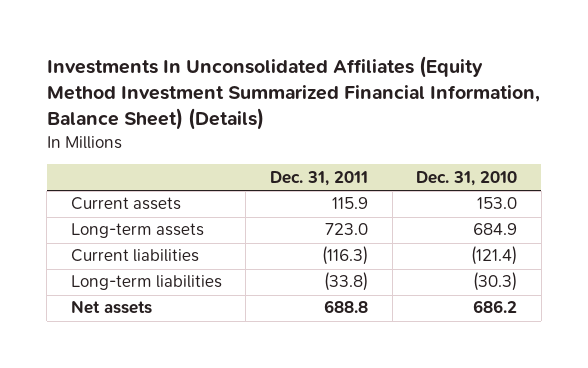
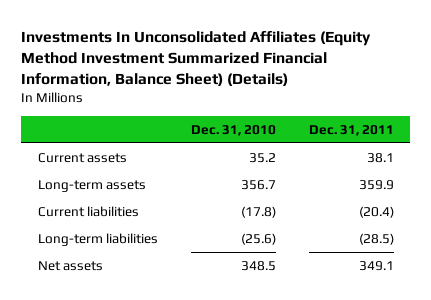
[332,197,369,210] 115.9 -> [366,152,394,163] 38.1
[477,197,518,210] 153.0 -> [248,152,276,163] 35.2
[325,223,369,236] 723.0 -> [358,179,394,190] 359.9
[473,223,518,236] 684.9 -> [240,179,276,190] 356.7
[322,246,369,266] (116.3) -> [358,205,394,218] (20.4)
[471,246,518,266] (121.4) -> [240,205,276,218] (17.8)
[324,272,369,292] (33.8) -> [358,232,394,245] (28.5)
[473,272,518,292] (30.3) -> [240,232,276,245] (25.6)
[324,300,369,314] 688.8 -> [358,260,394,271] 349.1
[473,300,518,314] 686.2 -> [240,260,276,271] 348.5

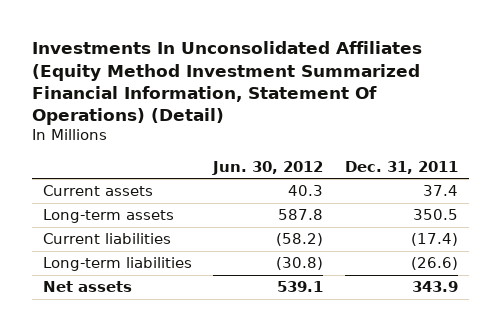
[21,31,372,87] Investments In Unconsolidated Affiliates (Equity Method Investment Summarized Financial Information, Balance Sheet) (Details) -> [32,41,423,125] Investments In Unconsolidated Affiliates (Equity Method Investment Summarized Financial Information, Statement Of Operations) (Detail)
[190,124,276,136] Dec. 31, 2010 -> none
none -> [212,160,324,175] Jun. 30, 2012
[366,152,394,163] 38.1 -> [422,185,458,197] 37.4
[358,179,394,190] 359.9 -> [412,209,458,221] 350.5
[358,205,394,218] (20.4) -> [410,233,458,247] (17.4)
[358,232,394,245] (28.5) -> [410,257,458,271] (26.6)
[358,260,394,271] 349.1 -> [411,281,458,293] 343.9

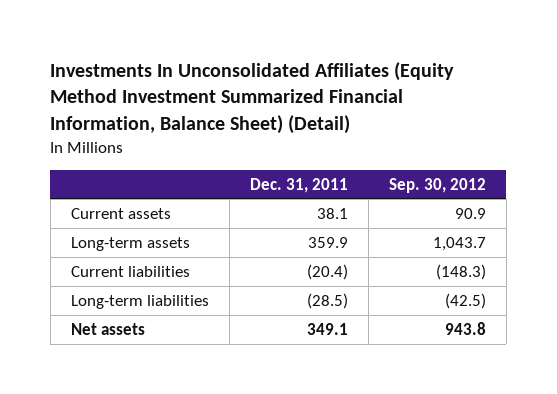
[32,41,423,125] Investments In Unconsolidated Affiliates (Equity Method Investment Summarized Financial Information, Statement Of Operations) (Detail) -> [50,61,455,134] Investments In Unconsolidated Affiliates (Equity Method Investment Summarized Financial Information, Balance Sheet) (Detail)
[212,160,324,175] Jun. 30, 2012 -> none
none -> [388,177,486,193] Sep. 30, 2012
[422,185,458,197] 37.4 -> [316,207,348,219] 38.1
[412,209,458,221] 350.5 -> [307,236,348,248] 359.9
[410,233,458,247] (17.4) -> [306,263,348,280] (20.4)
[410,257,458,271] (26.6) -> [306,292,348,309] (28.5)
[411,281,458,293] 343.9 -> [306,322,348,335] 349.1

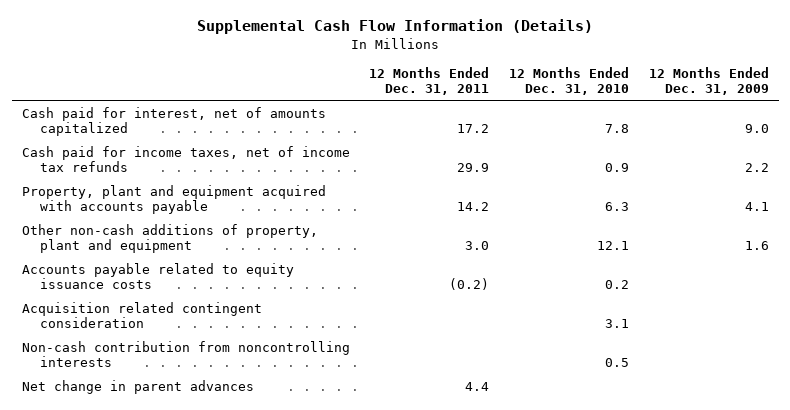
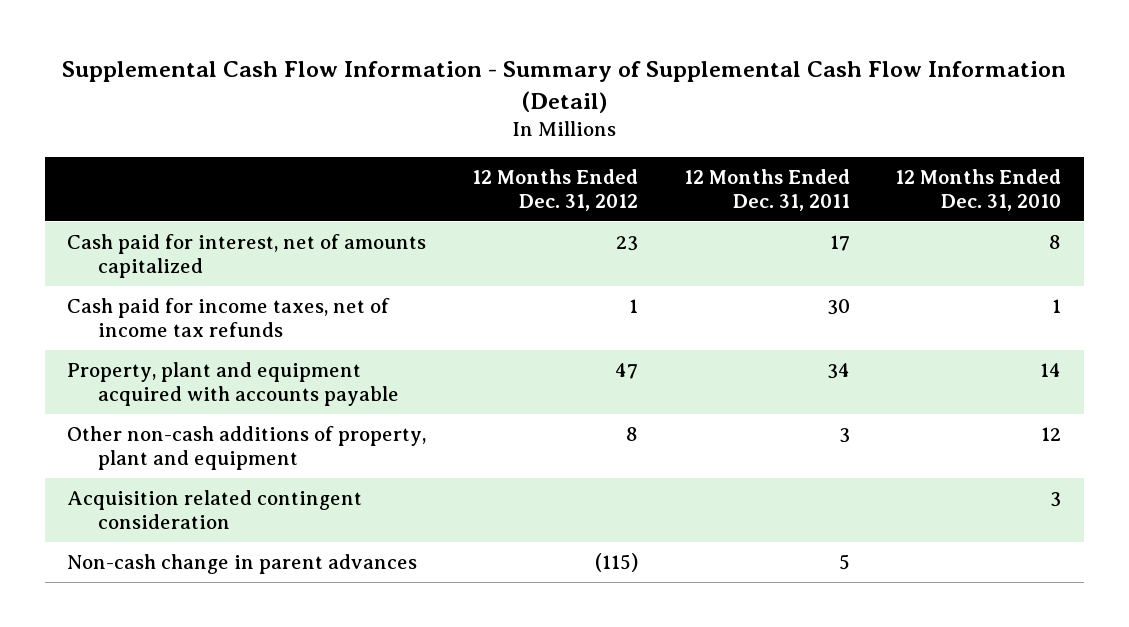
[197,19,594,35] Supplemental Cash Flow Information (Details) -> [62,60,1067,113] Supplemental Cash Flow Information - Summary of Supplemental Cash Flow Information (Detail)
[648,67,769,96] 12 Months Ended Dec. 31, 2009 -> none
none -> [471,169,638,211] 12 Months Ended Dec. 31, 2012
[21,262,294,289] Accounts payable related to equity issuance costs -> none
[21,340,350,367] Non-cash contribution from noncontrolling interests -> none
[457,123,490,133] 17.2 -> [829,235,850,252] 17
[605,123,630,133] 7.8 -> [1049,235,1062,250] 8
[457,162,490,172] 29.9 -> [826,299,850,316] 30
[605,162,630,172] 0.9 -> [1052,299,1062,314] 1
[457,201,490,211] 14.2 -> [826,363,850,380] 34
[605,201,630,211] 6.3 -> [1040,363,1062,378] 14
[465,240,490,250] 3.0 -> [838,428,850,444] 3
[597,240,630,250] 12.1 -> [1041,427,1062,442] 12
[605,318,630,328] 3.1 -> [1050,492,1062,508] 3
[21,379,254,394] Net change in parent advances -> [67,554,418,575] Non-cash change in parent advances
[465,381,490,391] 4.4 -> [838,554,850,571] 5

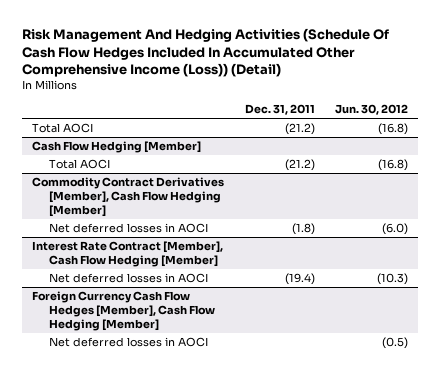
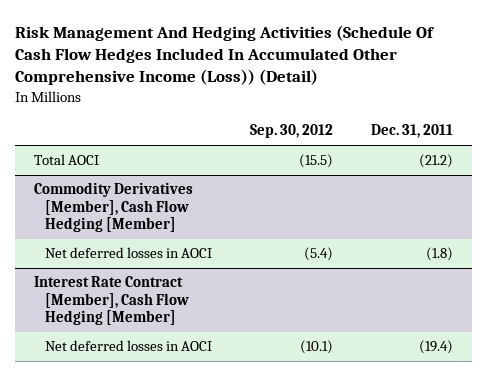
[334,104,408,116] Jun. 30, 2012 -> none
none -> [250,124,334,139] Sep. 30, 2012
[32,141,202,154] Cash Flow Hedging [Member] -> none
[48,159,110,170] Total AOCI -> none
[32,177,225,218] Commodity Contract Derivatives [Member], Cash Flow Hedging [Member] -> [34,182,194,233] Commodity Derivatives [Member], Cash Flow Hedging [Member]
[32,291,215,332] Foreign Currency Cash Flow Hedges [Member], Cash Flow Hedging [Member] -> none
[48,337,208,348] Net deferred losses in AOCI -> none

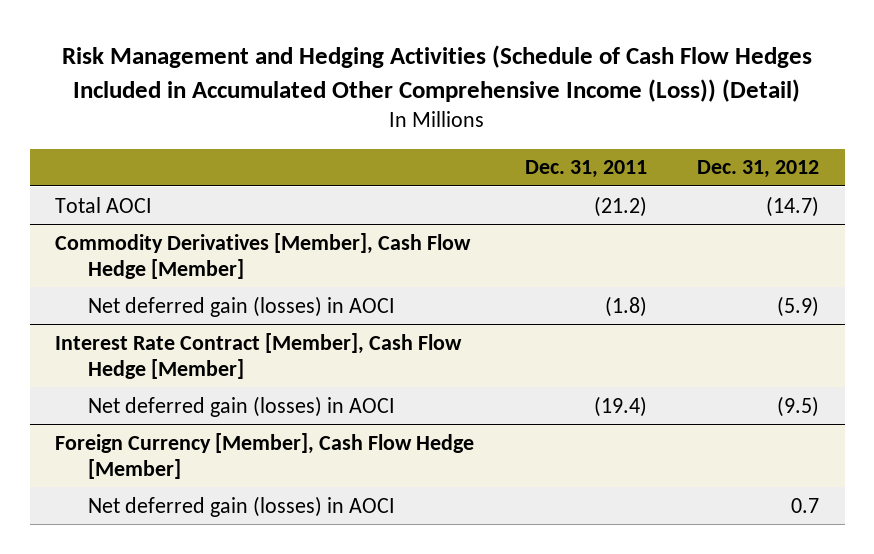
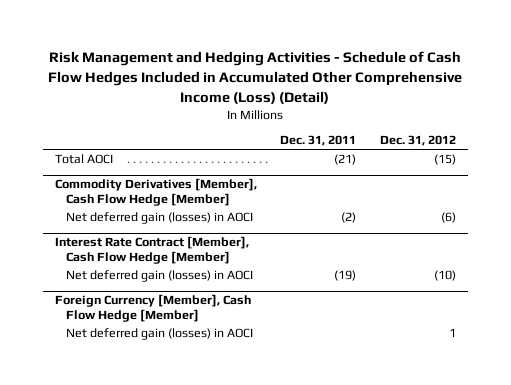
[62,44,813,102] Risk Management and Hedging Activities (Schedule of Cash Flow Hedges Included in Accumulated Other Comprehensive Income (Loss)) (Detail) -> [48,51,463,104] Risk Management and Hedging Activities - Schedule of Cash Flow Hedges Included in Accumulated Other Comprehensive Income (Loss) (Detail)
[593,195,647,217] (21.2) -> [334,153,357,165] (21)
[766,195,820,217] (14.7) -> [433,153,456,165] (15)
[604,295,647,317] (1.8) -> [341,211,357,223] (2)
[777,295,820,317] (5.9) -> [440,211,456,223] (6)
[593,395,647,417] (19.4) -> [334,269,357,281] (19)
[777,395,820,417] (9.5) -> [433,269,456,281] (10)
[791,497,820,513] 0.7 -> [448,327,456,337] 1

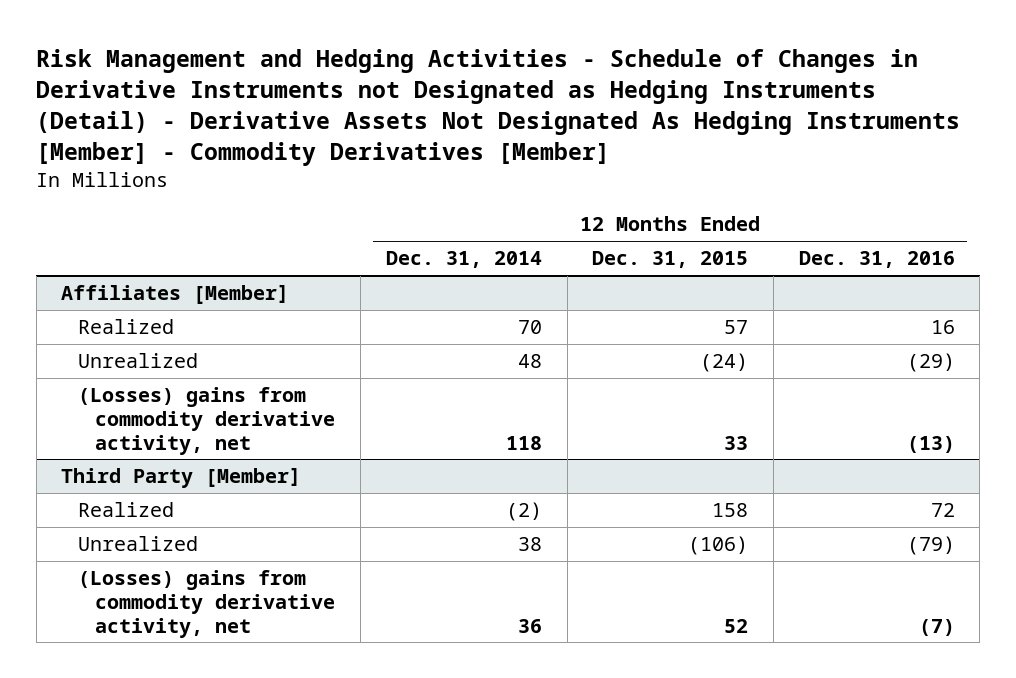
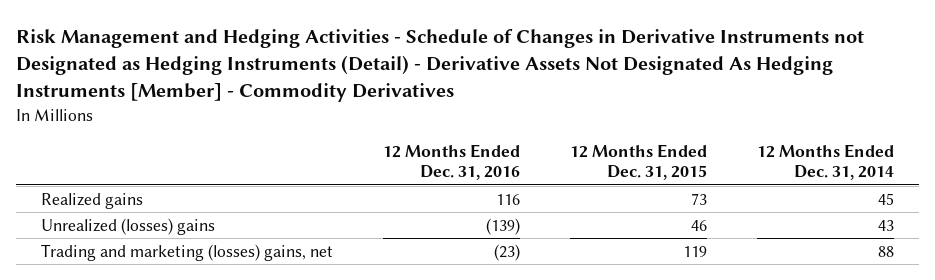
[36,49,961,167] Risk Management and Hedging Activities - Schedule of Changes in Derivative Instruments not Designated as Hedging Instruments (Detail) - Derivative Assets Not Designated As Hedging Instruments [Member] - Commodity Derivatives [Member] -> [15,28,864,103] Risk Management and Hedging Activities - Schedule of Changes in Derivative Instruments not Designated as Hedging Instruments (Detail) - Derivative Assets Not Designated As Hedging Instruments [Member] - Commodity Derivatives
[61,285,290,305] Affiliates [Member] -> none
[61,468,302,489] Third Party [Member] -> none
[78,502,175,518] Realized -> none
[78,536,199,552] Unrealized -> none
[78,570,336,638] (Losses) gains from commodity derivative activity, net -> none
[78,319,175,335] Realized -> [40,192,143,209] Realized gains
[517,320,542,335] 70 -> [877,192,894,205] 45
[724,320,749,335] 57 -> [690,192,707,205] 73
[930,320,955,335] 16 -> [495,193,520,205] 116
[78,353,199,369] Unrealized -> [40,217,215,235] Unrealized (losses) gains
[517,354,542,369] 48 -> [877,219,894,231] 43
[700,353,749,373] (24) -> [690,219,707,231] 46
[906,353,955,373] (29) -> [485,217,520,235] (139)
[78,387,336,455] (Losses) gains from commodity derivative activity, net -> [40,243,333,261] Trading and marketing (losses) gains, net
[505,435,542,450] 118 -> [877,245,894,257] 88
[724,435,749,450] 33 -> [682,245,707,257] 119
[906,435,955,453] (13) -> [493,243,520,261] (23)

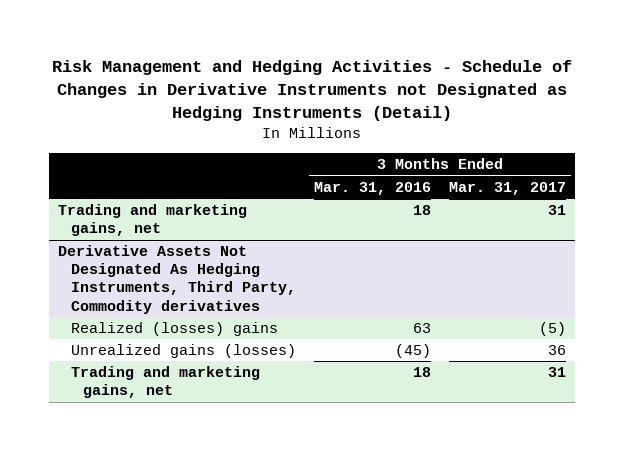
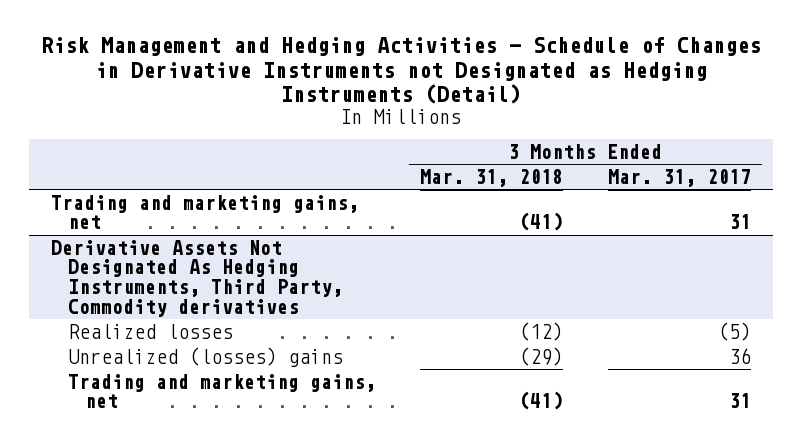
[313,181,431,195] Mar. 31, 2016 -> none
none -> [420,169,564,188] Mar. 31, 2018
[70,322,278,337] Realized (losses) gains -> [67,323,233,339] Realized losses
[70,344,296,359] Unrealized gains (losses) -> [67,346,343,367] Unrealized (losses) gains

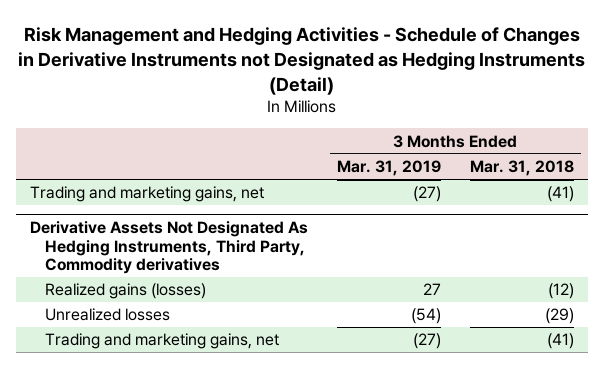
[607,169,751,188] Mar. 31, 2017 -> none
none -> [337,160,442,177] Mar. 31, 2019
[67,323,233,339] Realized losses -> [44,283,206,300] Realized gains (losses)
[67,346,343,367] Unrealized (losses) gains -> [44,308,170,322] Unrealized losses

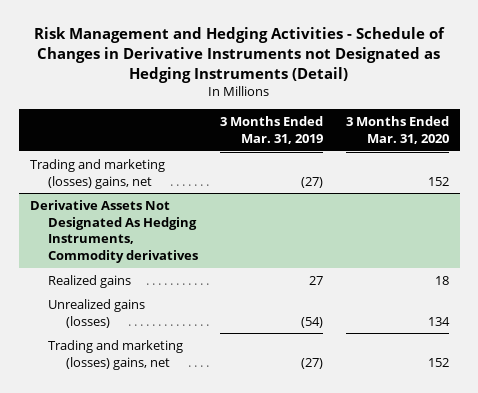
[469,160,574,177] Mar. 31, 2018 -> none
none -> [345,116,449,144] 3 Months Ended Mar. 31, 2020
[30,186,265,203] Trading and marketing gains, net -> [29,158,165,189] Trading and marketing (losses) gains, net
[30,220,309,275] Derivative Assets Not Designated As Hedging Instruments, Third Party, Commodity derivatives -> [29,199,198,264] Derivative Assets Not Designated As Hedging Instruments, Commodity derivatives
[44,283,206,300] Realized gains (losses) -> [47,274,131,288] Realized gains
[44,308,170,322] Unrealized losses -> [47,298,145,328] Unrealized gains (losses)
[44,333,279,350] Trading and marketing gains, net -> [47,339,183,370] Trading and marketing (losses) gains, net

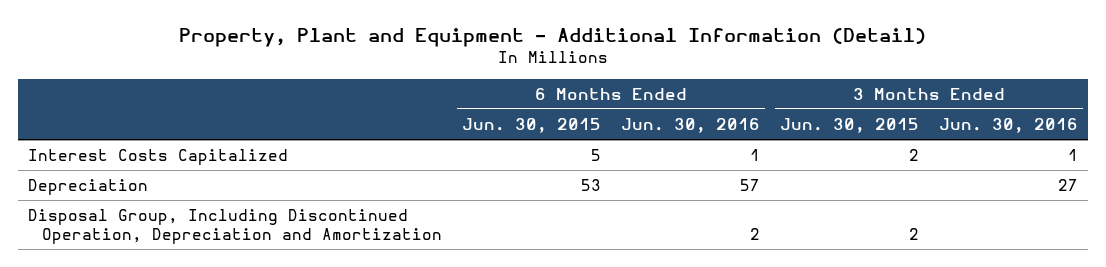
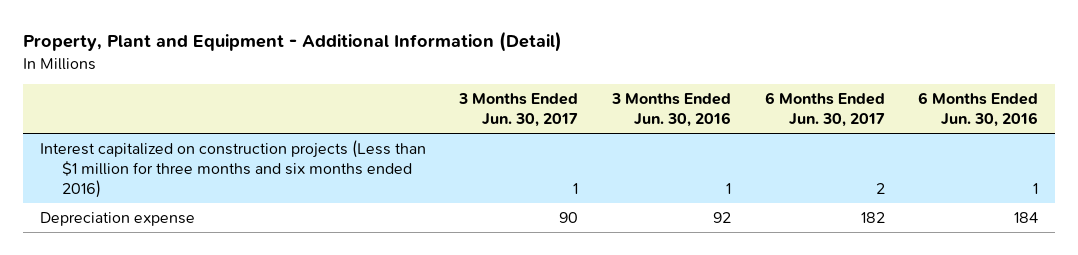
[462,117,602,133] Jun. 30, 2015 -> none
[779,117,919,133] Jun. 30, 2015 -> none
none -> [458,93,579,128] 3 Months Ended Jun. 30, 2017
none -> [764,92,885,128] 6 Months Ended Jun. 30, 2017
[28,208,443,244] Disposal Group, Including Discontinued Operation, Depreciation and Amortization -> none
[28,148,289,165] Interest Costs Capitalized -> [39,139,426,198] Interest capitalized on construction projects (Less than $1 million for three months and six months ended 2016)
[28,178,149,195] Depreciation -> [39,211,195,226] Depreciation expense
[740,178,761,191] 57 -> [1014,211,1039,223] 184
[1057,178,1078,191] 27 -> [713,211,732,223] 92

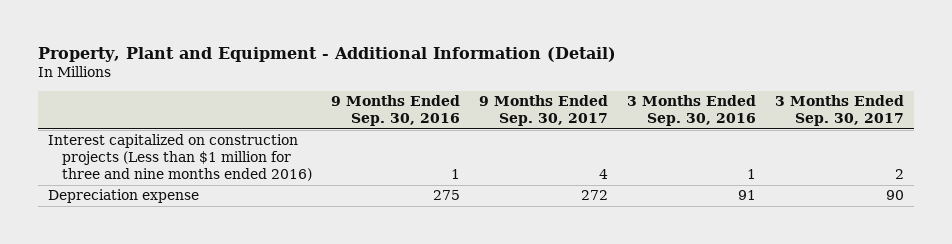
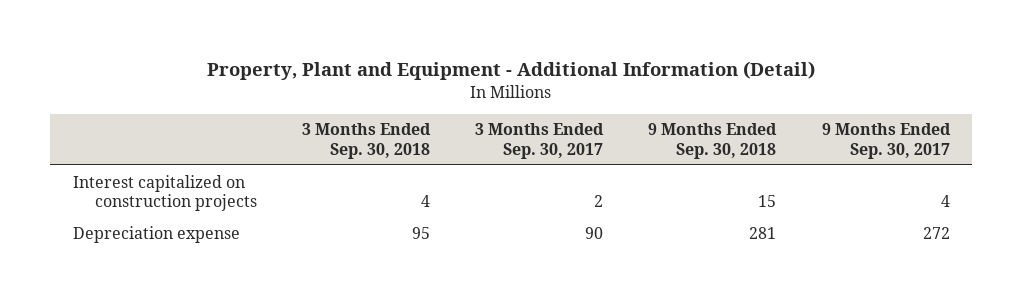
[331,95,461,127] 9 Months Ended Sep. 30, 2016 -> none
[627,95,757,127] 3 Months Ended Sep. 30, 2016 -> none
none -> [301,123,431,159] 3 Months Ended Sep. 30, 2018
none -> [648,123,778,159] 9 Months Ended Sep. 30, 2018
[47,134,313,182] Interest capitalized on construction projects (Less than $1 million for three and nine months ended 2016) -> [73,174,257,211] Interest capitalized on construction projects

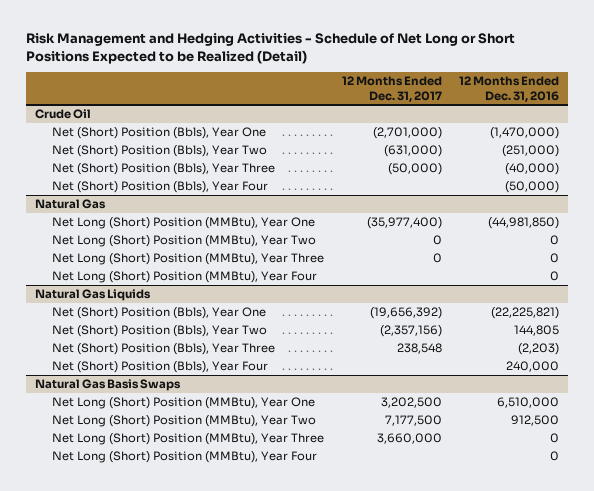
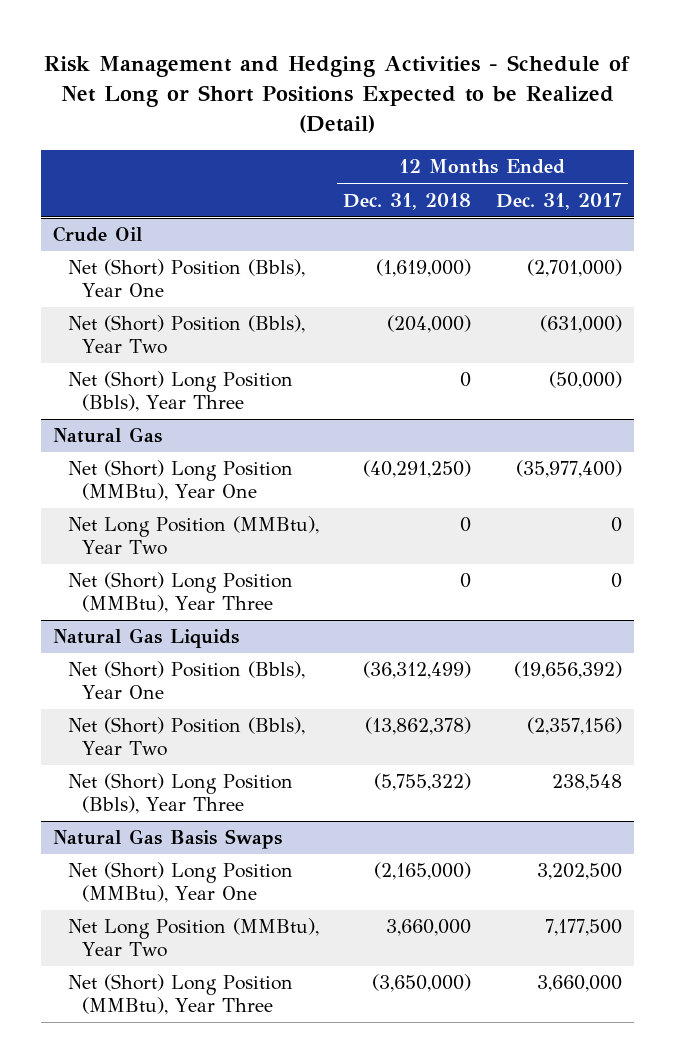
[459,76,560,102] 12 Months Ended Dec. 31, 2016 -> none
none -> [343,192,472,210] Dec. 31, 2018
[51,180,268,193] Net (Short) Position (Bbls), Year Four -> none
[51,162,275,175] Net (Short) Position (Bbls), Year Three -> [67,371,293,413] Net (Short) Long Position (Bbls), Year Three
[51,270,317,283] Net Long (Short) Position (MMBtu), Year Four -> none
[51,216,315,229] Net Long (Short) Position (MMBtu), Year One -> [67,460,293,502] Net (Short) Long Position (MMBtu), Year One
[51,234,316,247] Net Long (Short) Position (MMBtu), Year Two -> [67,516,319,556] Net Long Position (MMBtu), Year Two
[51,252,324,265] Net Long (Short) Position (MMBtu), Year Three -> [67,572,293,614] Net (Short) Long Position (MMBtu), Year Three
[51,360,268,373] Net (Short) Position (Bbls), Year Four -> none
[51,342,275,355] Net (Short) Position (Bbls), Year Three -> [67,773,293,815] Net (Short) Long Position (Bbls), Year Three
[51,450,317,463] Net Long (Short) Position (MMBtu), Year Four -> none
[51,396,315,409] Net Long (Short) Position (MMBtu), Year One -> [67,862,293,904] Net (Short) Long Position (MMBtu), Year One
[51,414,316,427] Net Long (Short) Position (MMBtu), Year Two -> [67,918,319,958] Net Long Position (MMBtu), Year Two
[51,432,324,445] Net Long (Short) Position (MMBtu), Year Three -> [67,974,293,1016] Net (Short) Long Position (MMBtu), Year Three

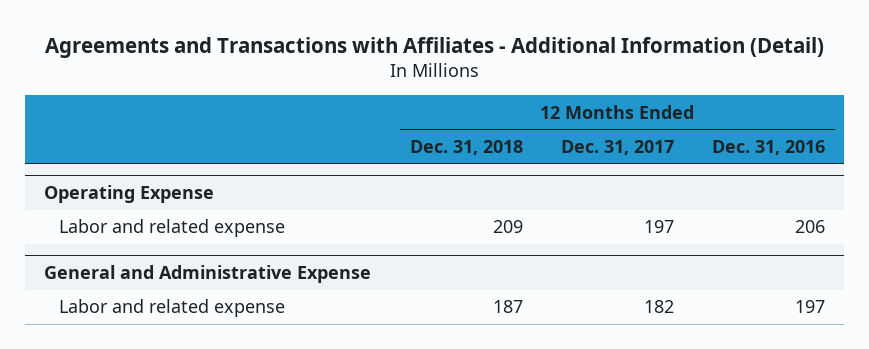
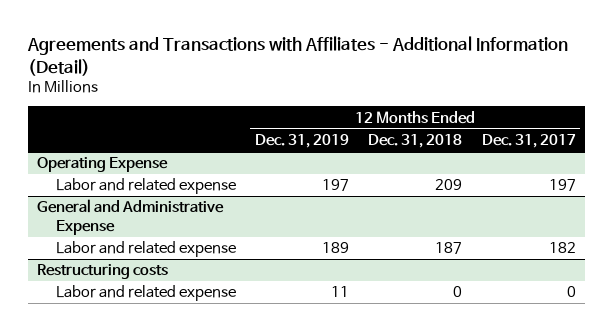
[712,139,826,155] Dec. 31, 2016 -> none
none -> [255,134,350,149] Dec. 31, 2019
none -> [37,264,169,280] Restructuring costs
none -> [56,285,237,302] Labor and related expense

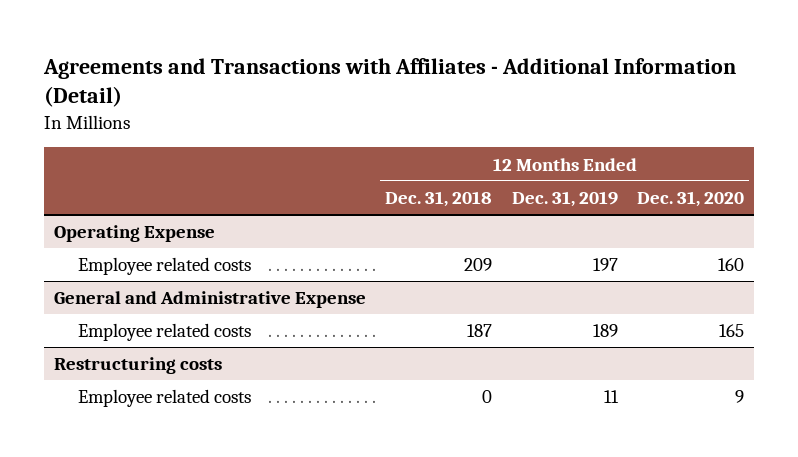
[481,134,576,149] Dec. 31, 2017 -> none
none -> [637,191,745,208] Dec. 31, 2020
[56,178,237,195] Labor and related expense -> [77,257,251,276] Employee related costs
[56,241,237,258] Labor and related expense -> [77,323,251,342] Employee related costs
[56,285,237,302] Labor and related expense -> [77,389,251,408] Employee related costs

